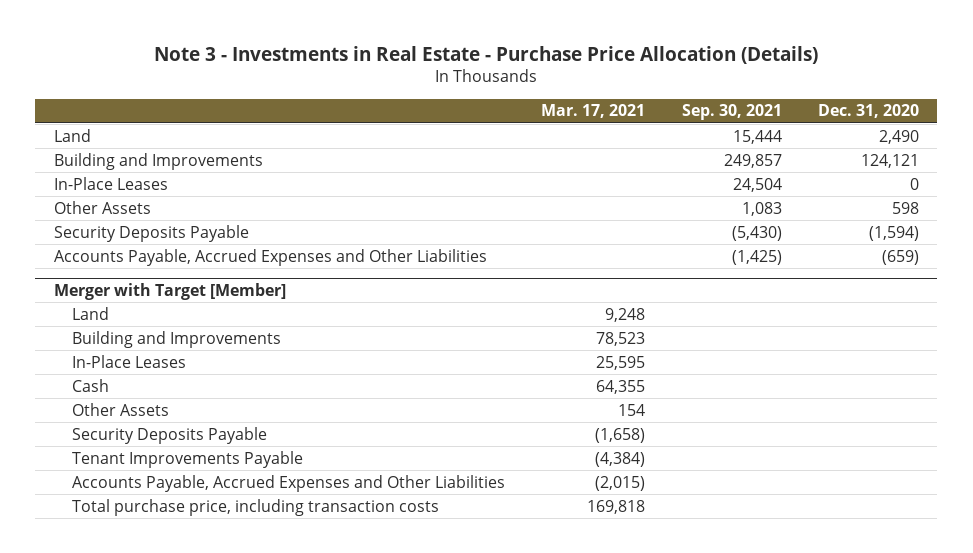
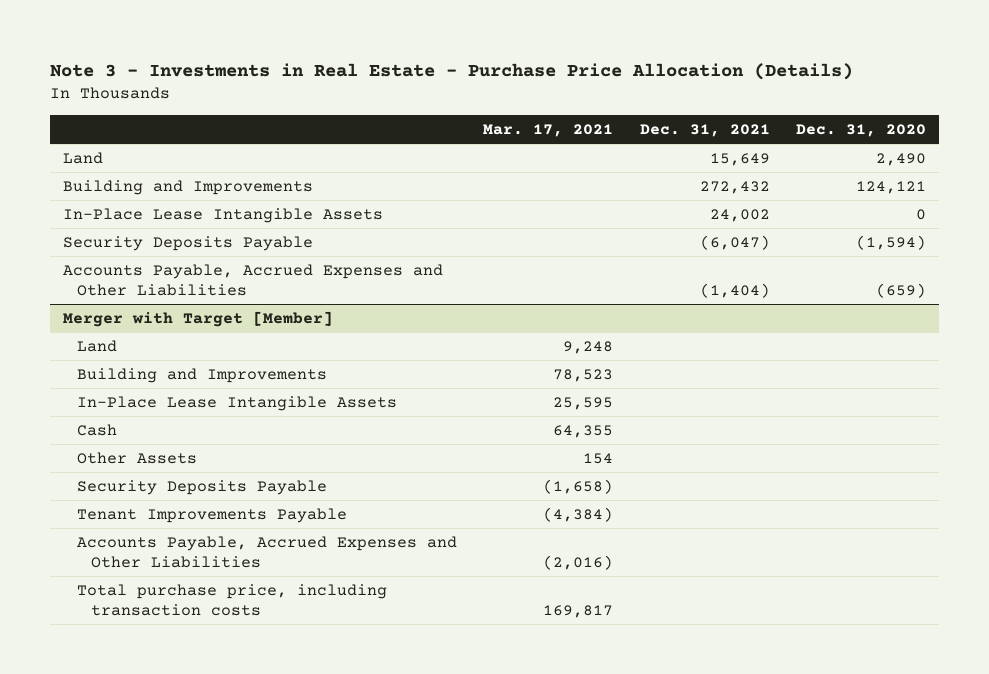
[681,104,782,121] Sep. 30, 2021 -> none
none -> [639,123,770,137] Dec. 31, 2021
[53,200,151,214] Other Assets -> none
[53,176,168,190] In-Place Leases -> [63,208,384,224] In-Place Lease Intangible Assets
[72,354,187,368] In-Place Leases -> [77,396,398,412] In-Place Lease Intangible Assets
[595,475,646,491] (2,015) -> [543,554,614,570] (2,016)
[587,499,646,514] 169,818 -> [543,604,614,618] 169,817

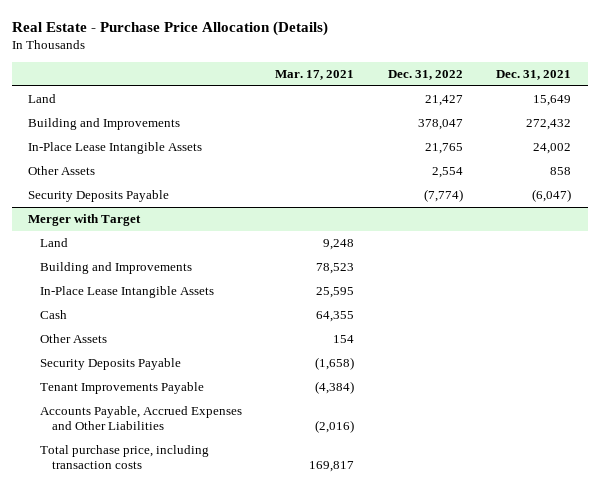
[50,62,854,80] Note 3 - Investments in Real Estate - Purchase Price Allocation (Details) -> [11,20,328,36] Real Estate - Purchase Price Allocation (Details)
[795,123,926,137] Dec. 31, 2020 -> none
none -> [387,70,463,81] Dec. 31, 2022
none -> [28,166,96,176] Other Assets
[63,264,444,296] Accounts Payable, Accrued Expenses and Other Liabilities -> none
[63,311,334,328] Merger with Target [Member] -> [28,214,142,227] Merger with Target

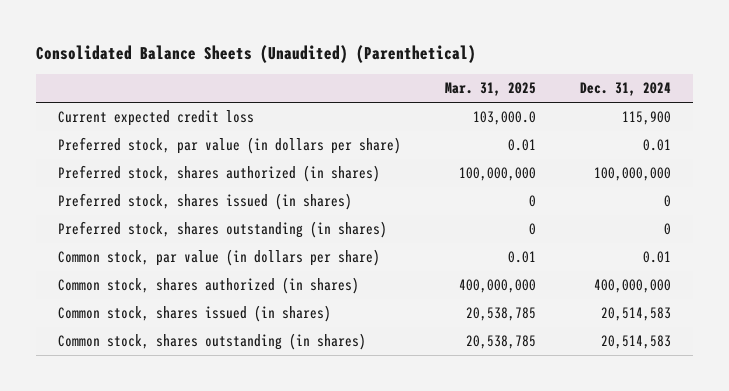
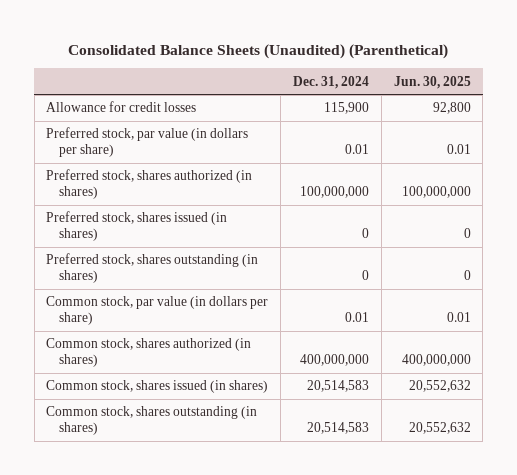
[445,82,537,97] Mar. 31, 2025 -> none
none -> [393,75,471,89] Jun. 30, 2025
[58,110,255,127] Current expected credit loss -> [46,101,197,113] Allowance for credit losses

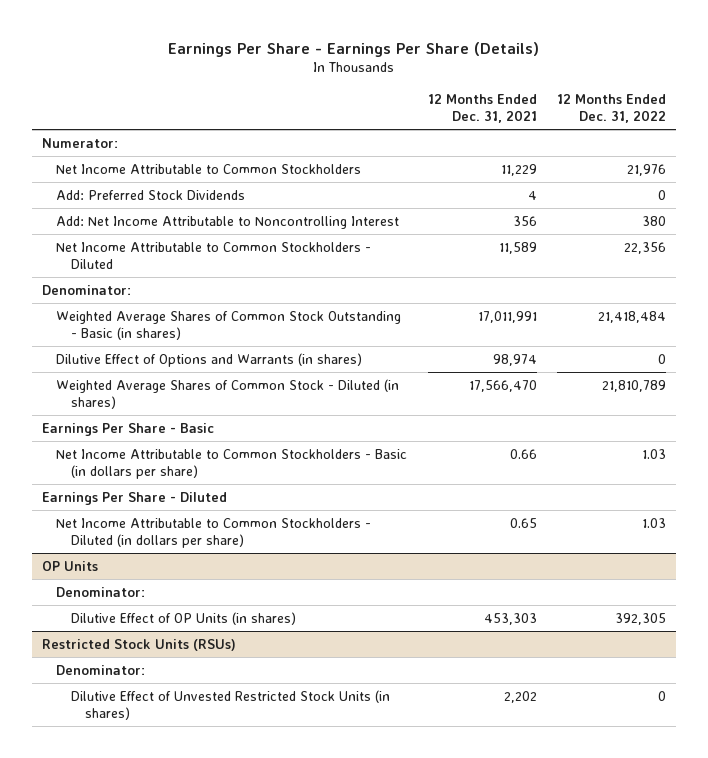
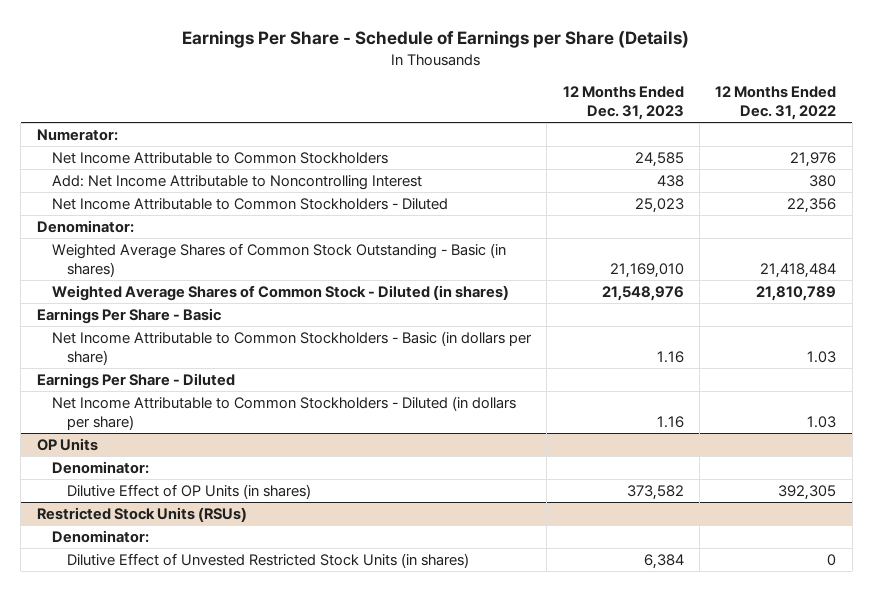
[167,41,539,57] Earnings Per Share - Earnings Per Share (Details) -> [182,30,690,49] Earnings Per Share - Schedule of Earnings per Share (Details)
[427,94,537,124] 12 Months Ended Dec. 31, 2021 -> none
none -> [562,85,684,120] 12 Months Ended Dec. 31, 2023
[56,189,246,200] Add: Preferred Stock Dividends -> none
[56,352,363,367] Dilutive Effect of Options and Warrants (in shares) -> none

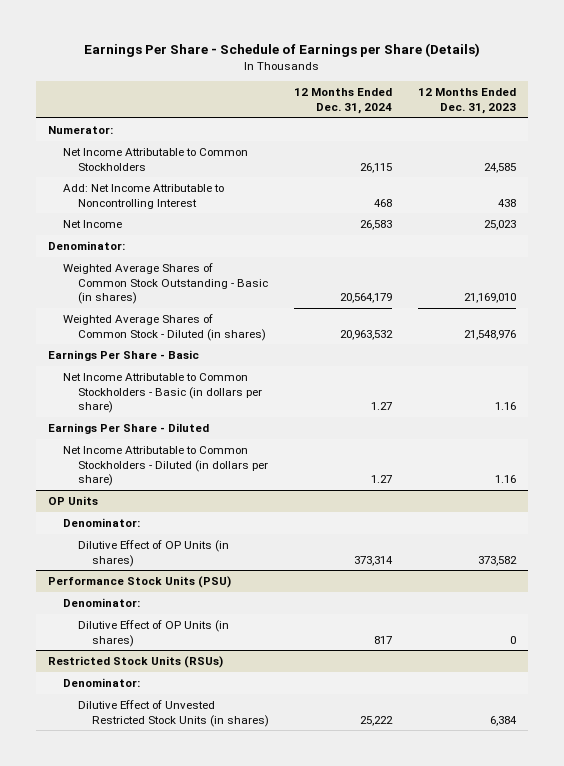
[715,85,837,120] 12 Months Ended Dec. 31, 2022 -> none
none -> [294,88,393,114] 12 Months Ended Dec. 31, 2024
[52,198,449,211] Net Income Attributable to Common Stockholders - Diluted -> [63,219,123,228] Net Income
none -> [48,575,232,588] Performance Stock Units (PSU)
none -> [63,597,141,607] Denominator:
none -> [77,619,229,647] Dilutive Effect of OP Units (in shares)

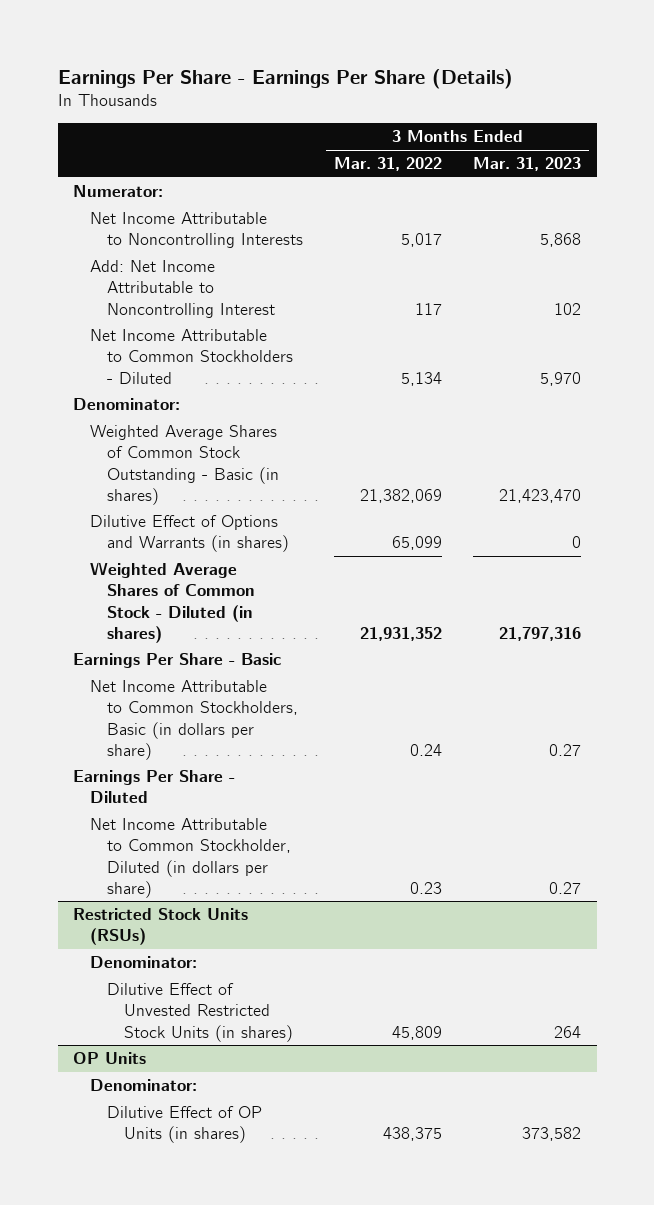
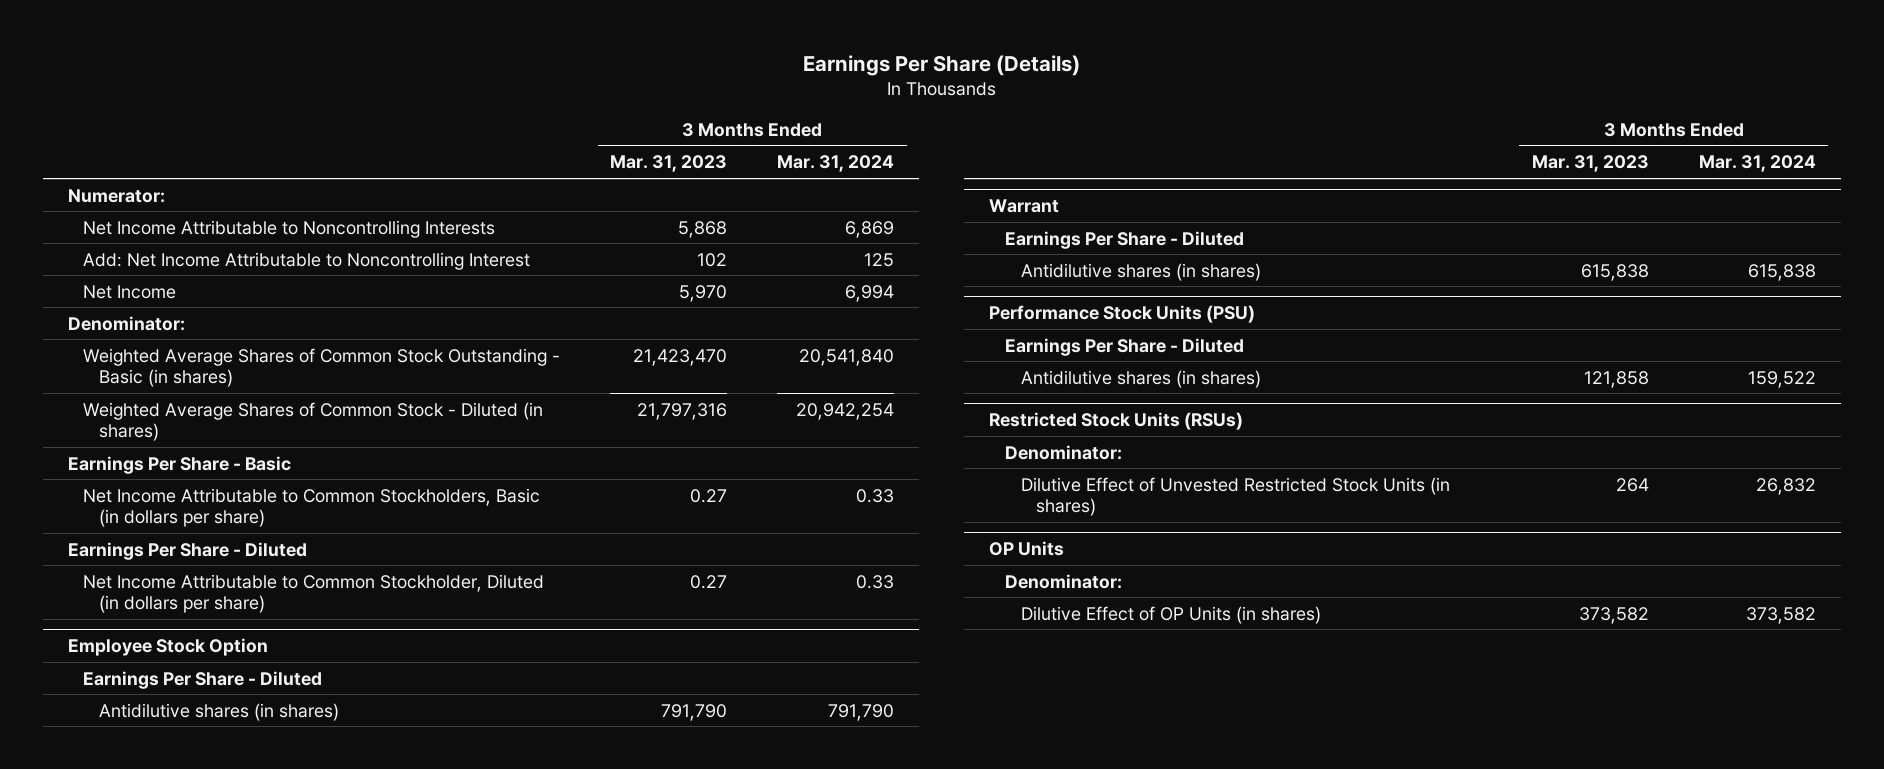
[57,68,513,89] Earnings Per Share - Earnings Per Share (Details) -> [802,54,1080,76] Earnings Per Share (Details)
[334,157,443,172] Mar. 31, 2022 -> none
none -> [777,155,895,173] Mar. 31, 2024
[90,329,294,384] Net Income Attributable to Common Stockholders - Diluted -> [83,284,177,299] Net Income
[90,515,290,553] Dilutive Effect of Options and Warrants (in shares) -> none
none -> [67,638,268,657] Employee Stock Option
none -> [83,670,323,689] Earnings Per Share - Diluted
none -> [98,702,339,721] Antidilutive shares (in shares)
none -> [989,199,1060,214] Warrant
none -> [1005,230,1245,249] Earnings Per Share - Diluted
none -> [1020,262,1261,281] Antidilutive shares (in shares)
none -> [989,305,1256,324] Performance Stock Units (PSU)
none -> [1005,337,1245,356] Earnings Per Share - Diluted
none -> [1020,369,1261,388] Antidilutive shares (in shares)

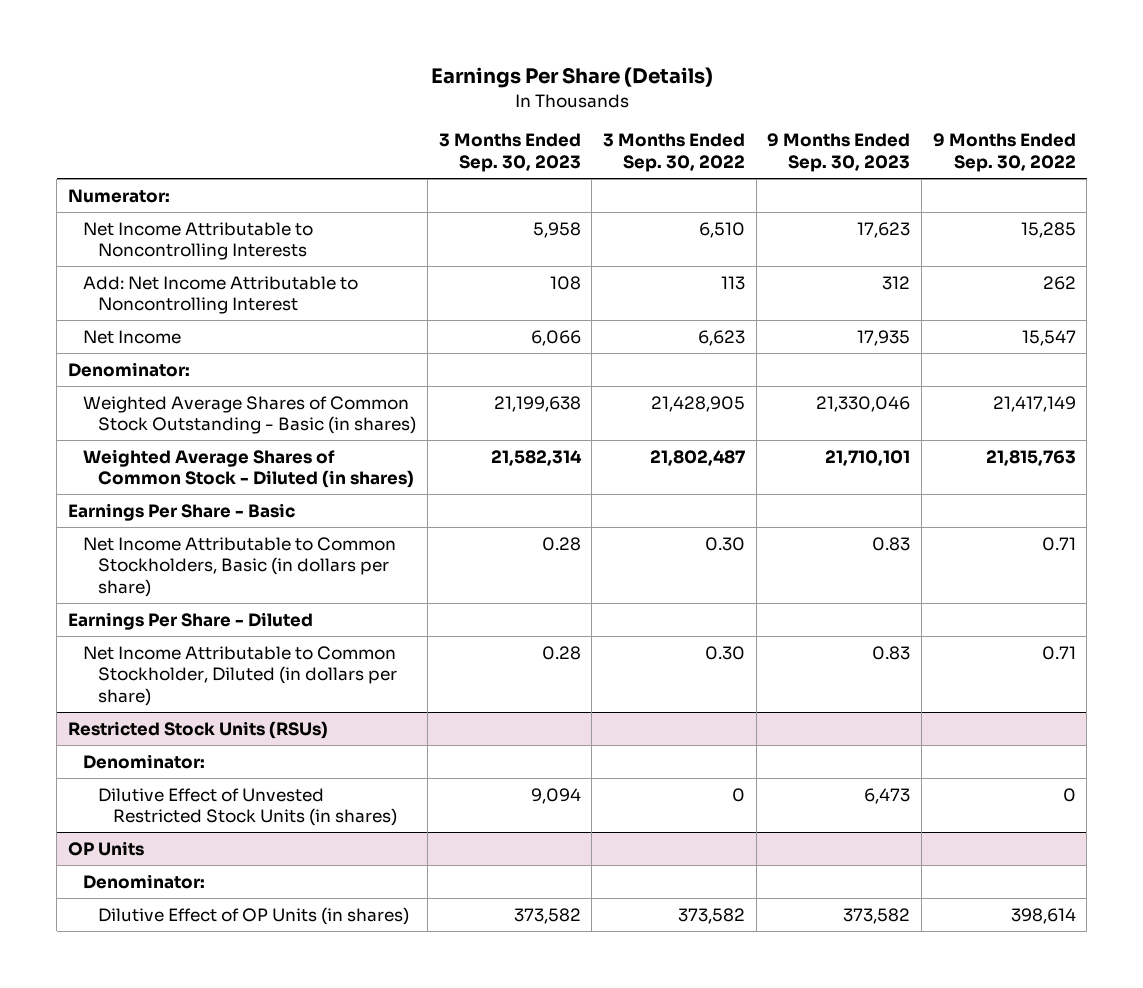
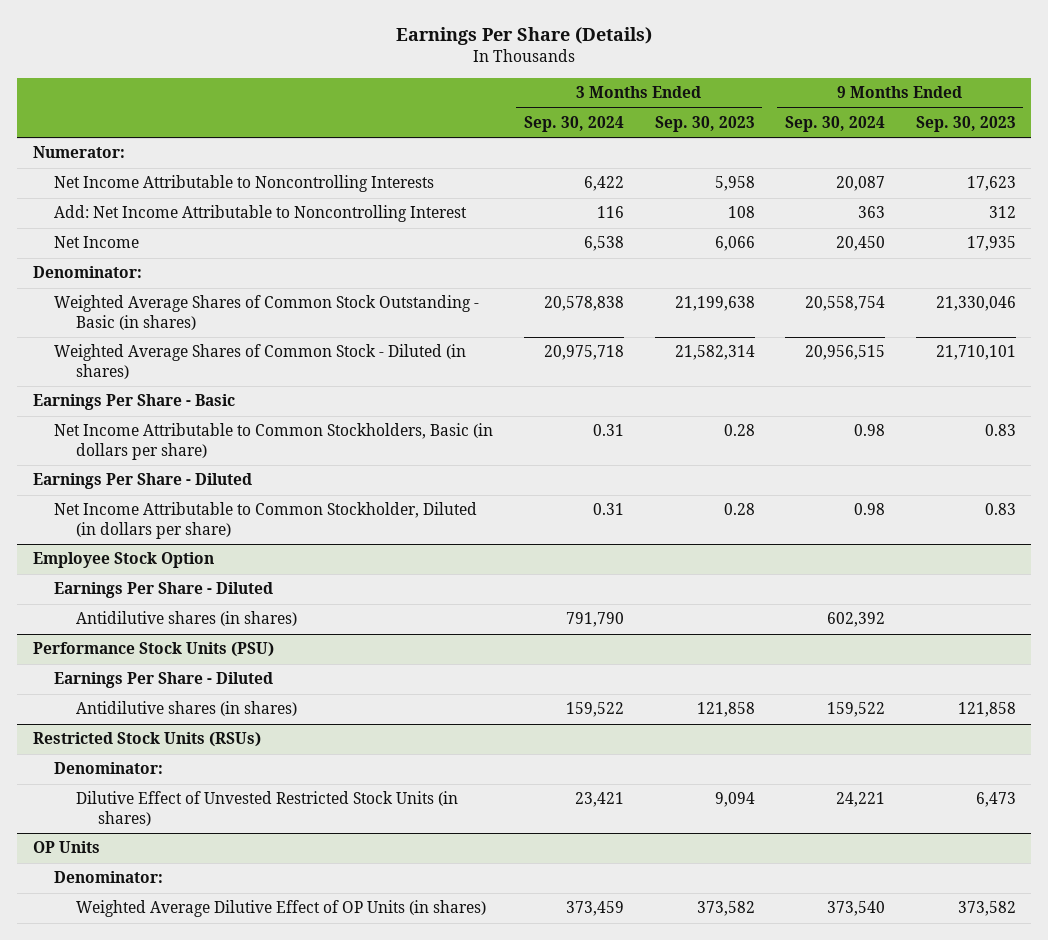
[602,133,745,173] 3 Months Ended Sep. 30, 2022 -> none
[932,133,1076,173] 9 Months Ended Sep. 30, 2022 -> none
none -> [523,115,624,132] Sep. 30, 2024
none -> [785,115,886,132] Sep. 30, 2024
none -> [32,552,214,569] Employee Stock Option
none -> [54,582,274,599] Earnings Per Share - Diluted
none -> [76,611,298,627] Antidilutive shares (in shares)
none -> [32,642,274,658] Performance Stock Units (PSU)
none -> [54,672,274,689] Earnings Per Share - Diluted
none -> [76,701,298,717] Antidilutive shares (in shares)
[98,906,410,925] Dilutive Effect of OP Units (in shares) -> [76,900,487,918] Weighted Average Dilutive Effect of OP Units (in shares)

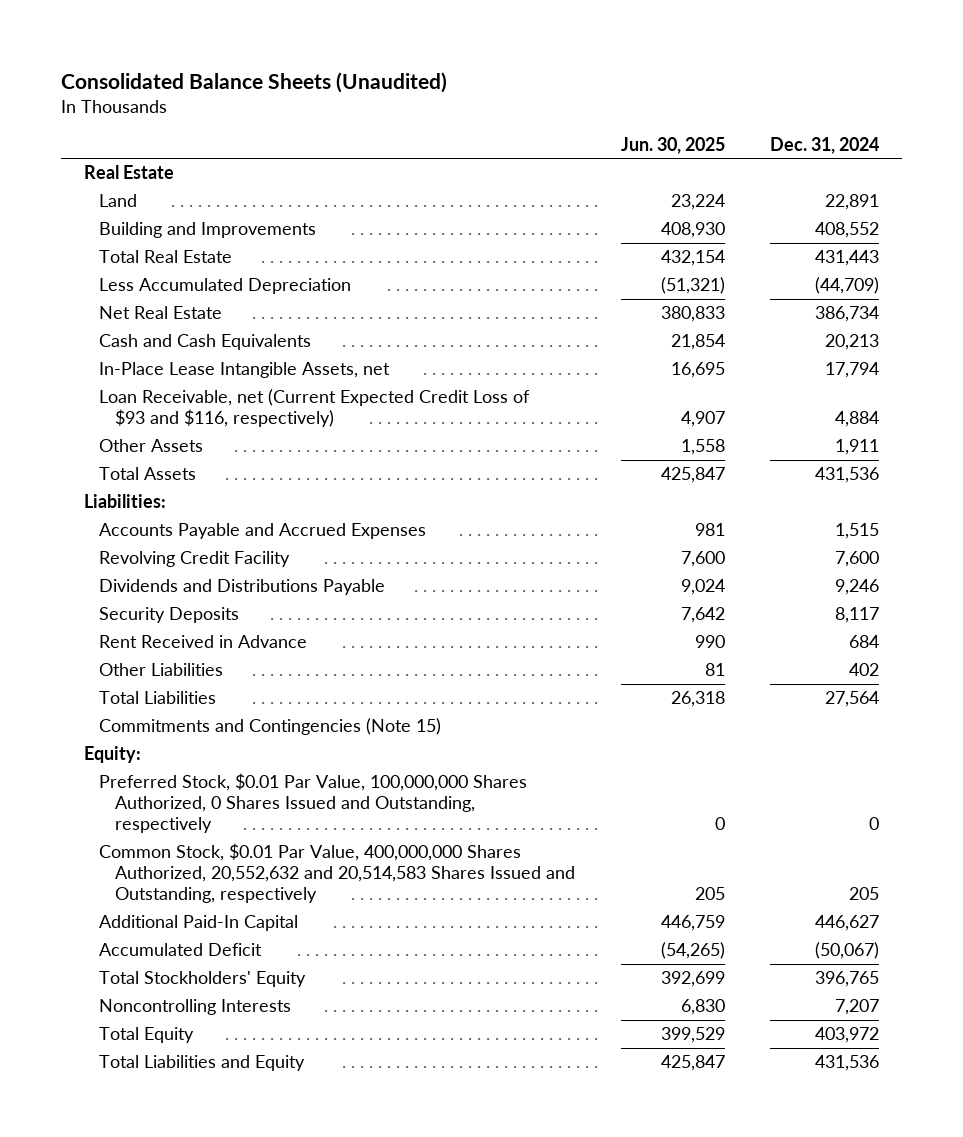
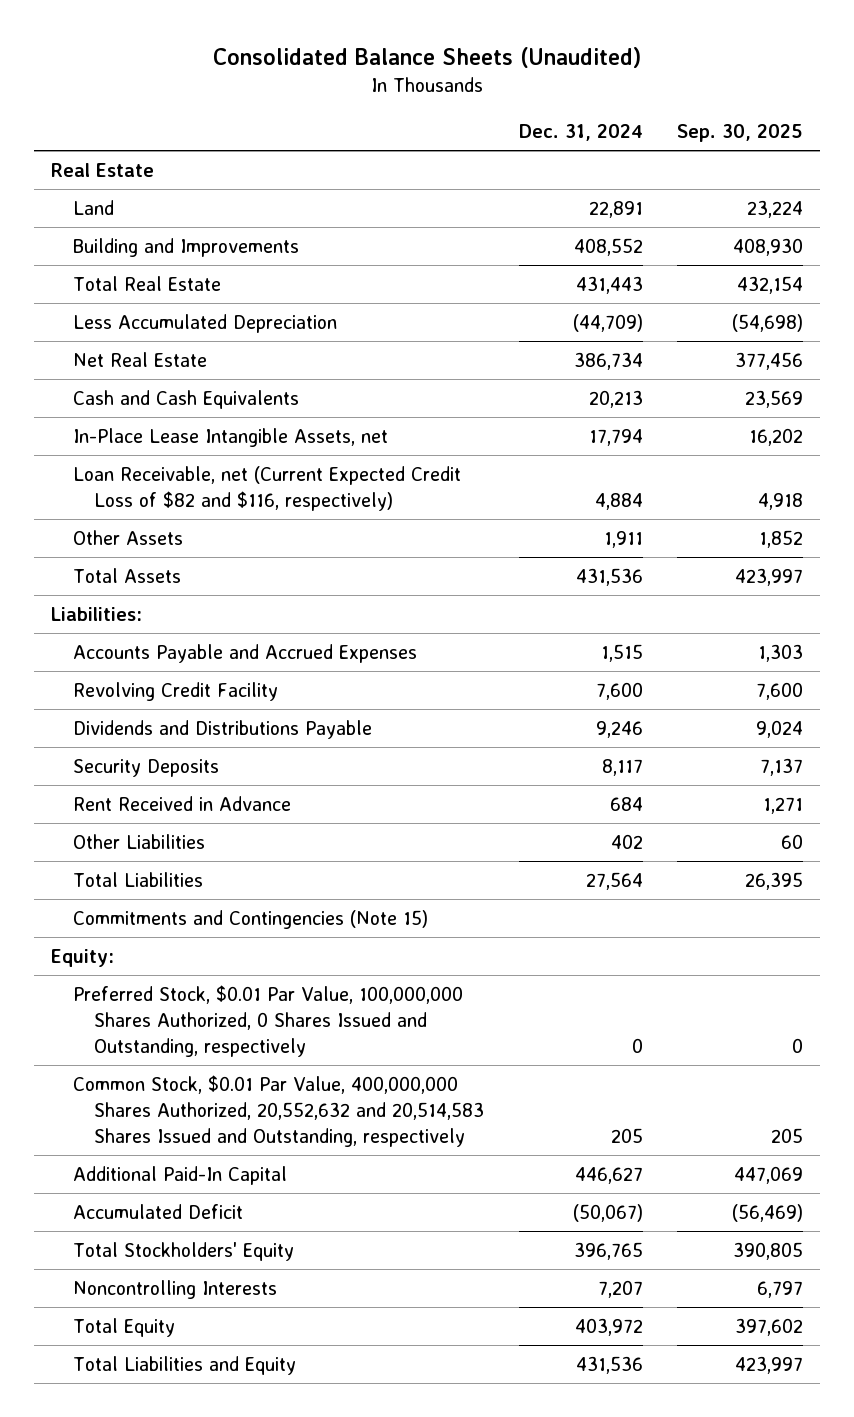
[620,137,725,155] Jun. 30, 2025 -> none
none -> [676,124,803,143] Sep. 30, 2025
[99,389,531,428] Loan Receivable, net (Current Expected Credit Loss of $93 and $116, respectively) -> [72,465,461,512] Loan Receivable, net (Current Expected Credit Loss of $82 and $116, respectively)

